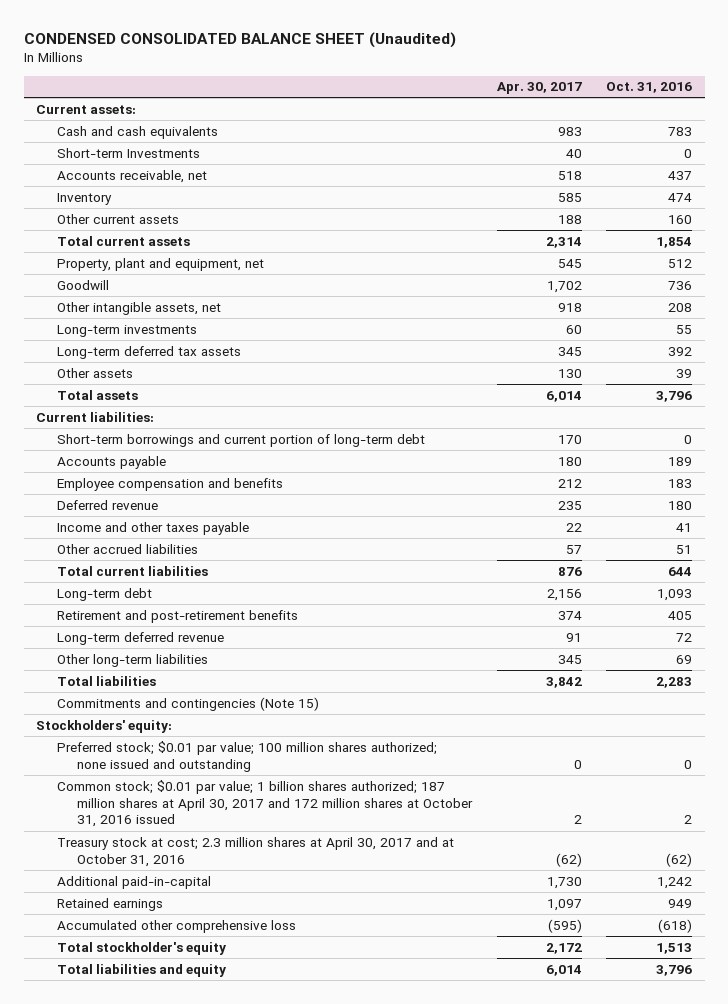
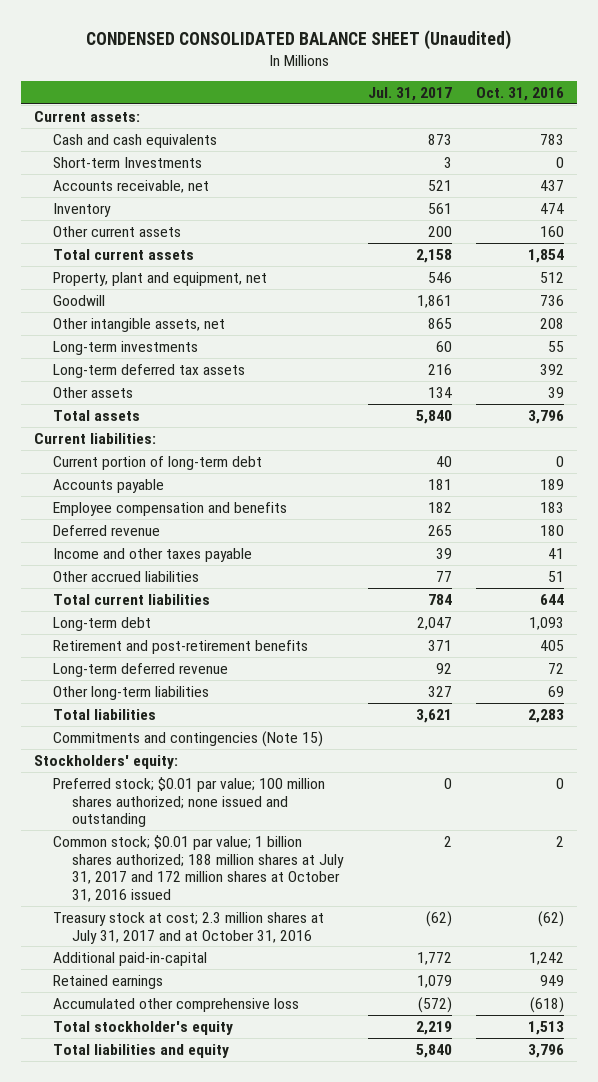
[496,82,582,95] Apr. 30, 2017 -> none
none -> [367,86,452,101] Jul. 31, 2017
[56,433,425,447] Short-term borrowings and current portion of long-term debt -> [52,455,262,470] Current portion of long-term debt
[56,779,474,828] Common stock; $0.01 par value; 1 billion shares authorized; 187 million shares at April 30, 2017 and 172 million shares at October 31, 2016 issued -> [52,834,344,903] Common stock; $0.01 par value; 1 billion shares authorized; 188 million shares at July 31, 2017 and 172 million shares at October 31, 2016 issued
[56,836,454,867] Treasury stock at cost; 2.3 million shares at April 30, 2017 and at October 31, 2016 -> [52,911,324,944] Treasury stock at cost; 2.3 million shares at July 31, 2017 and at October 31, 2016

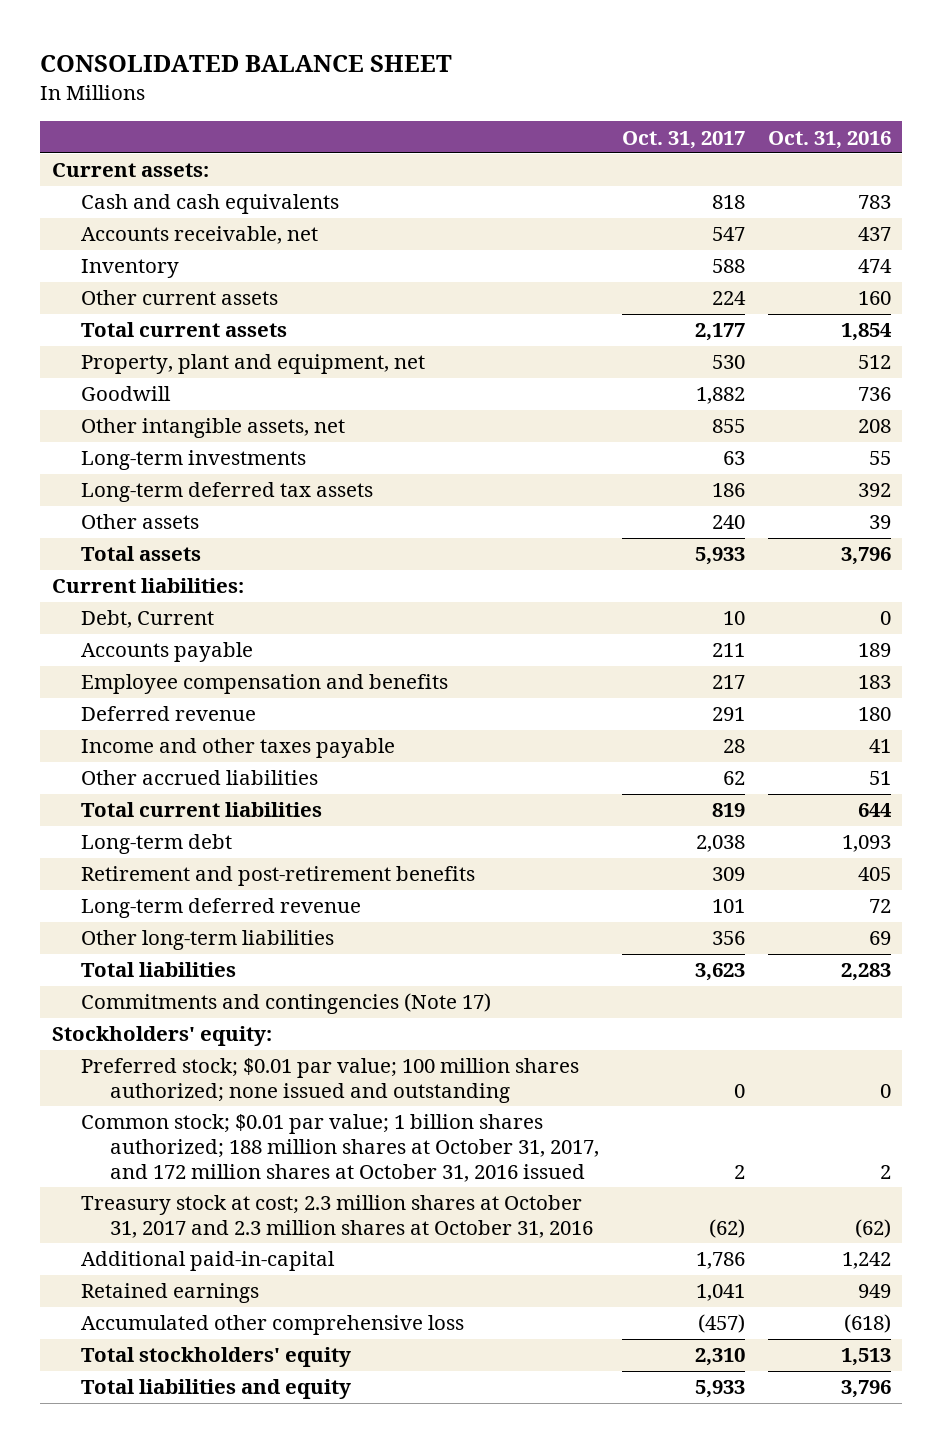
[86,30,512,51] CONDENSED CONSOLIDATED BALANCE SHEET (Unaudited) -> [40,55,453,73] CONSOLIDATED BALANCE SHEET
[367,86,452,101] Jul. 31, 2017 -> none
none -> [621,130,745,149] Oct. 31, 2017
[52,156,202,168] Short-term Investments -> none
[52,455,262,470] Current portion of long-term debt -> [80,610,214,629] Debt, Current
[52,730,323,747] Commitments and contingencies (Note 15) -> [80,993,491,1015] Commitments and contingencies (Note 17)
[52,834,344,903] Common stock; $0.01 par value; 1 billion shares authorized; 188 million shares at July 31, 2017 and 172 million shares at October 31, 2016 issued -> [80,1114,600,1182] Common stock; $0.01 par value; 1 billion shares authorized; 188 million shares at October 31, 2017, and 172 million shares at October 31, 2016 issued
[52,911,324,944] Treasury stock at cost; 2.3 million shares at July 31, 2017 and at October 31, 2016 -> [80,1195,594,1239] Treasury stock at cost; 2.3 million shares at October 31, 2017 and 2.3 million shares at October 31, 2016
[52,1020,233,1035] Total stockholder's equity -> [80,1347,351,1368] Total stockholders' equity

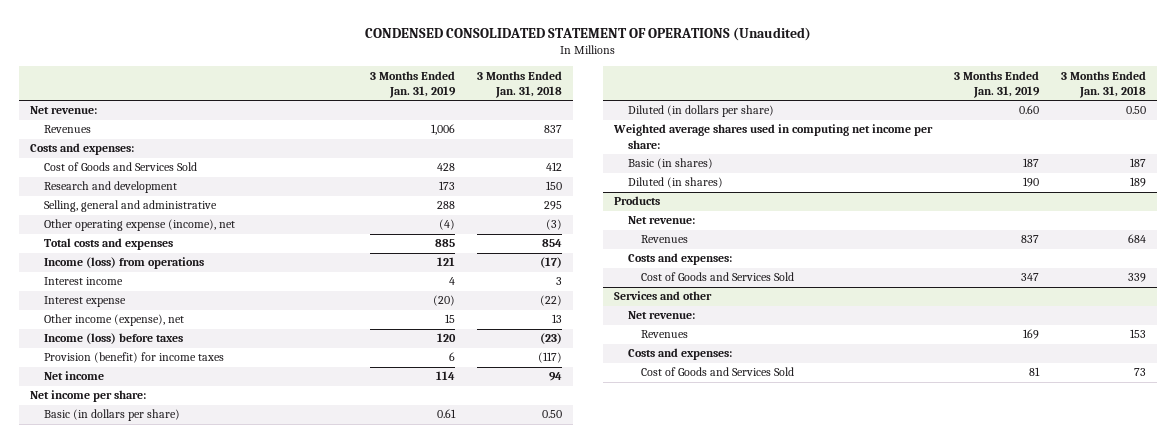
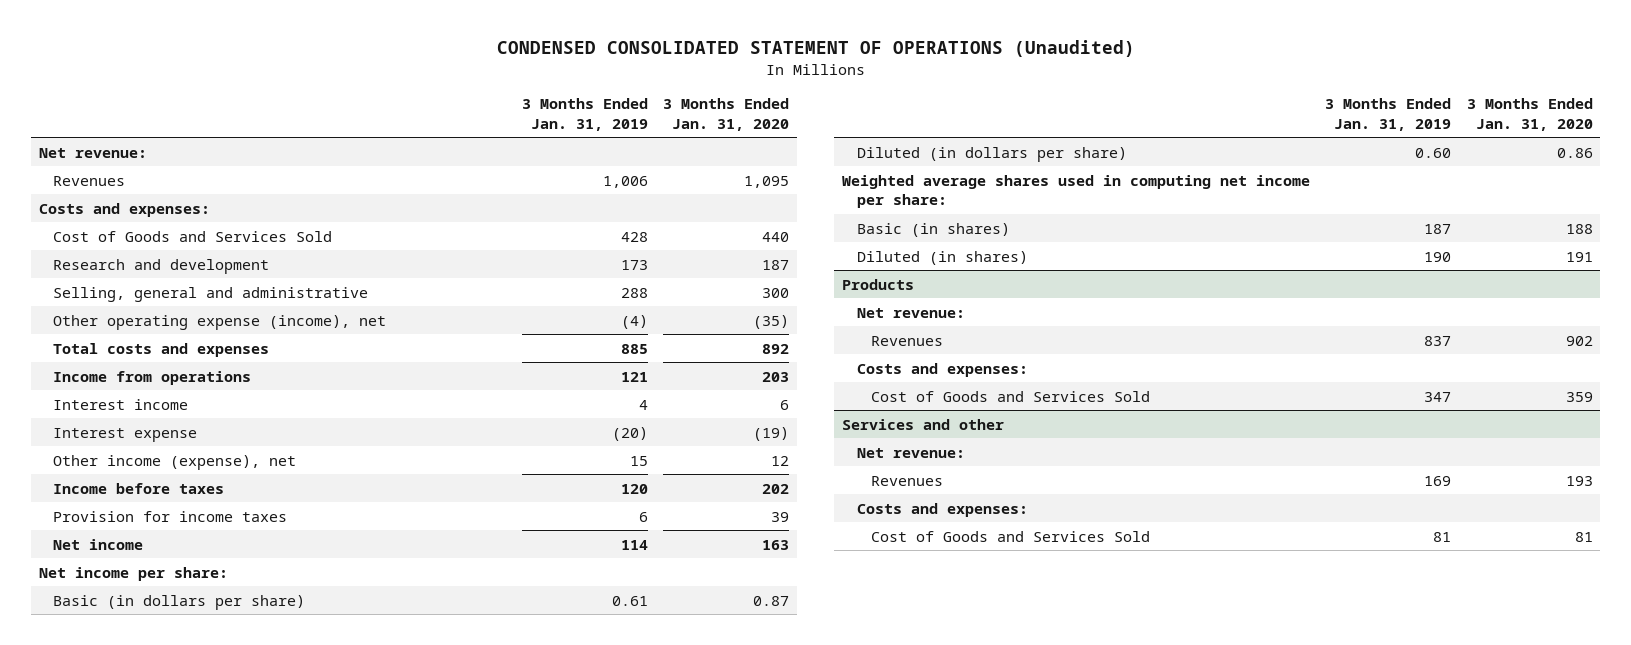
[477,70,563,98] 3 Months Ended Jan. 31, 2018 -> none
none -> [663,98,790,131] 3 Months Ended Jan. 31, 2020
[43,257,204,270] Income (loss) from operations -> [53,370,252,385] Income from operations
[43,333,183,345] Income (loss) before taxes -> [53,482,225,494] Income before taxes
[43,352,224,364] Provision (benefit) for income taxes -> [53,510,288,522] Provision for income taxes

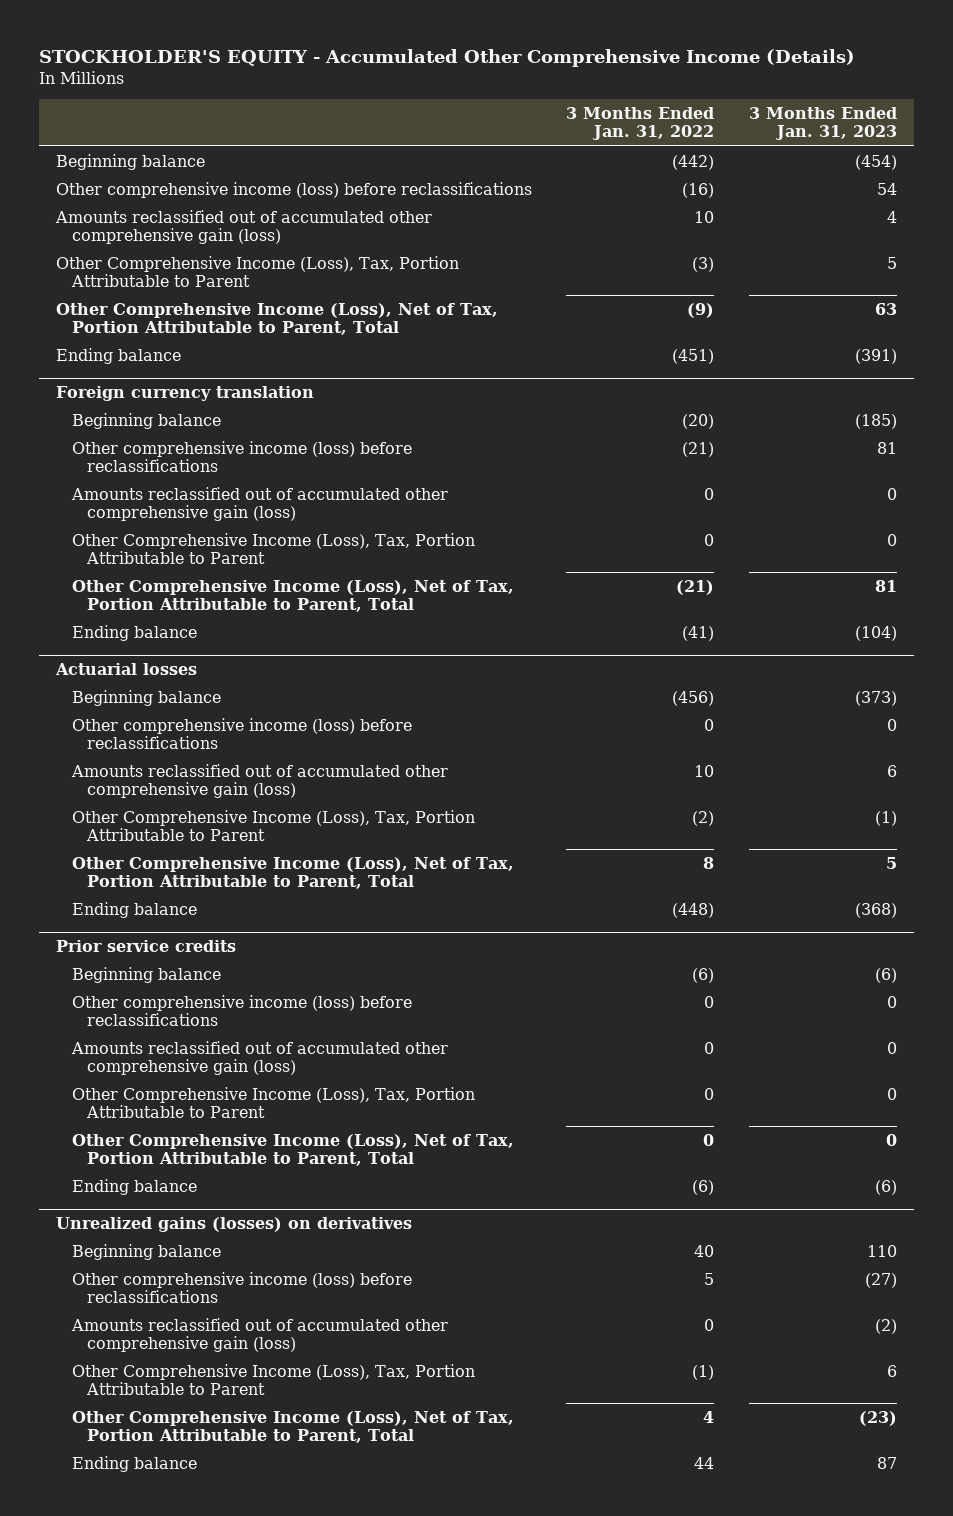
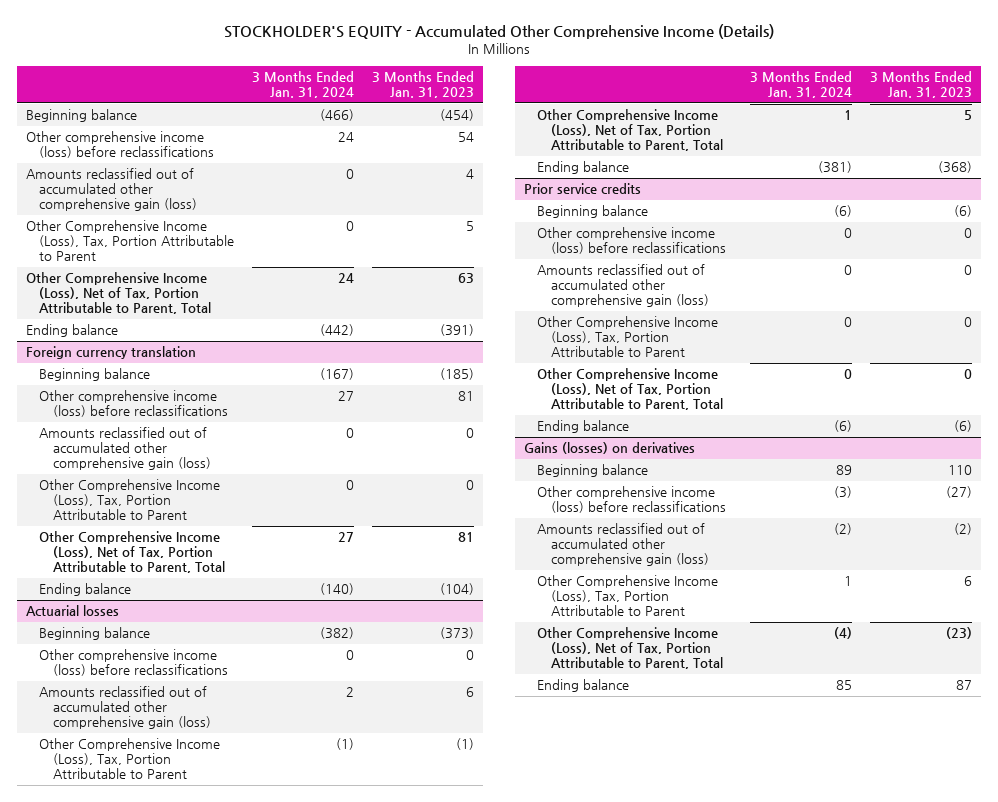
[566,106,715,141] 3 Months Ended Jan. 31, 2022 -> none
none -> [252,71,355,99] 3 Months Ended Jan. 31, 2024
[55,1216,412,1232] Unrealized gains (losses) on derivatives -> [523,442,695,455] Gains (losses) on derivatives

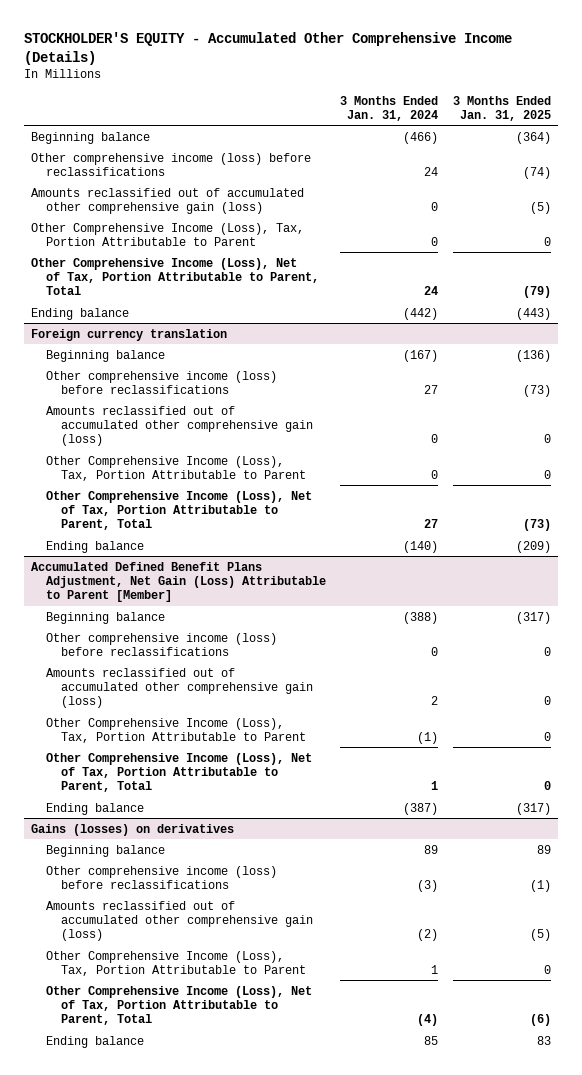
[372,71,475,99] 3 Months Ended Jan. 31, 2023 -> none
none -> [452,95,551,121] 3 Months Ended Jan. 31, 2025
[25,605,119,617] Actuarial losses -> [31,561,327,603] Accumulated Defined Benefit Plans Adjustment, Net Gain (Loss) Attributable to Parent [Member]
[320,627,355,640] (382) -> [403,611,439,624] (388)
[523,183,641,195] Prior service credits -> none
[537,205,649,219] Beginning balance -> none
[537,227,726,255] Other comprehensive income (loss) before reclassifications -> none
[537,264,709,308] Amounts reclassified out of accumulated other comprehensive gain (loss) -> none
[537,316,719,358] Other Comprehensive Income (Loss), Tax, Portion Attributable to Parent -> none
[537,368,723,411] Other Comprehensive Income (Loss), Net of Tax, Portion Attributable to Parent, Total -> none
[537,420,630,434] Ending balance -> none
[818,161,853,174] (381) -> [403,802,439,815] (387)

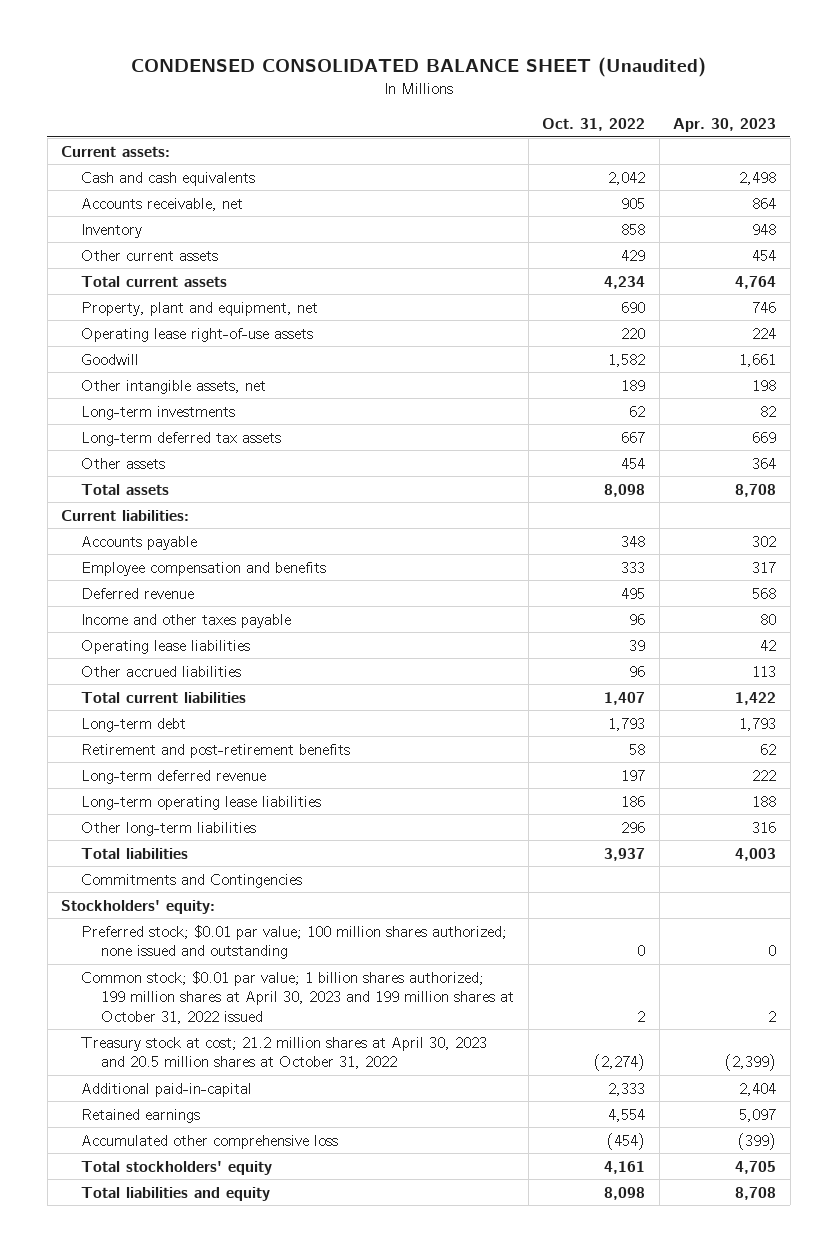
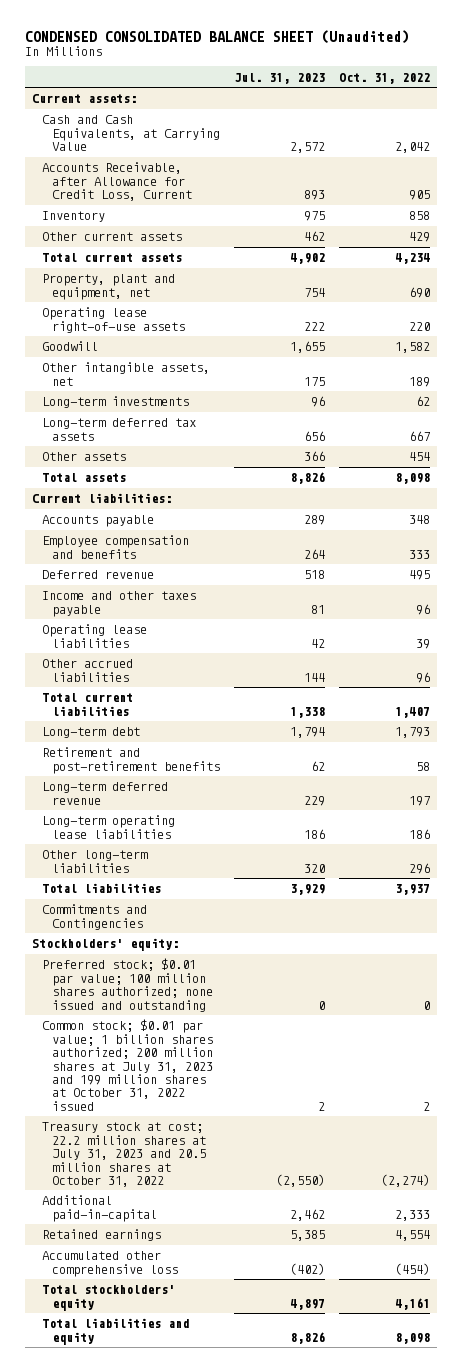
[673,117,777,132] Apr. 30, 2023 -> none
none -> [234,72,326,84] Jul. 31, 2023
[81,171,256,186] Cash and cash equivalents -> [42,115,220,152] Cash and Cash Equivalents, at Carrying Value
[81,197,244,211] Accounts receivable, net -> [42,162,192,202] Accounts Receivable, after Allowance for Credit Loss, Current
[81,970,515,1024] Common stock; $0.01 par value; 1 billion shares authorized; 199 million shares at April 30, 2023 and 199 million shares at October 31, 2022 issued -> [42,1019,213,1111] Common stock; $0.01 par value; 1 billion shares authorized; 200 million shares at July 31, 2023 and 199 million shares at October 31, 2022 issued
[81,1036,488,1070] Treasury stock at cost; 21.2 million shares at April 30, 2023 and 20.5 million shares at October 31, 2022 -> [42,1122,206,1187] Treasury stock at cost; 22.2 million shares at July 31, 2023 and 20.5 million shares at October 31, 2022

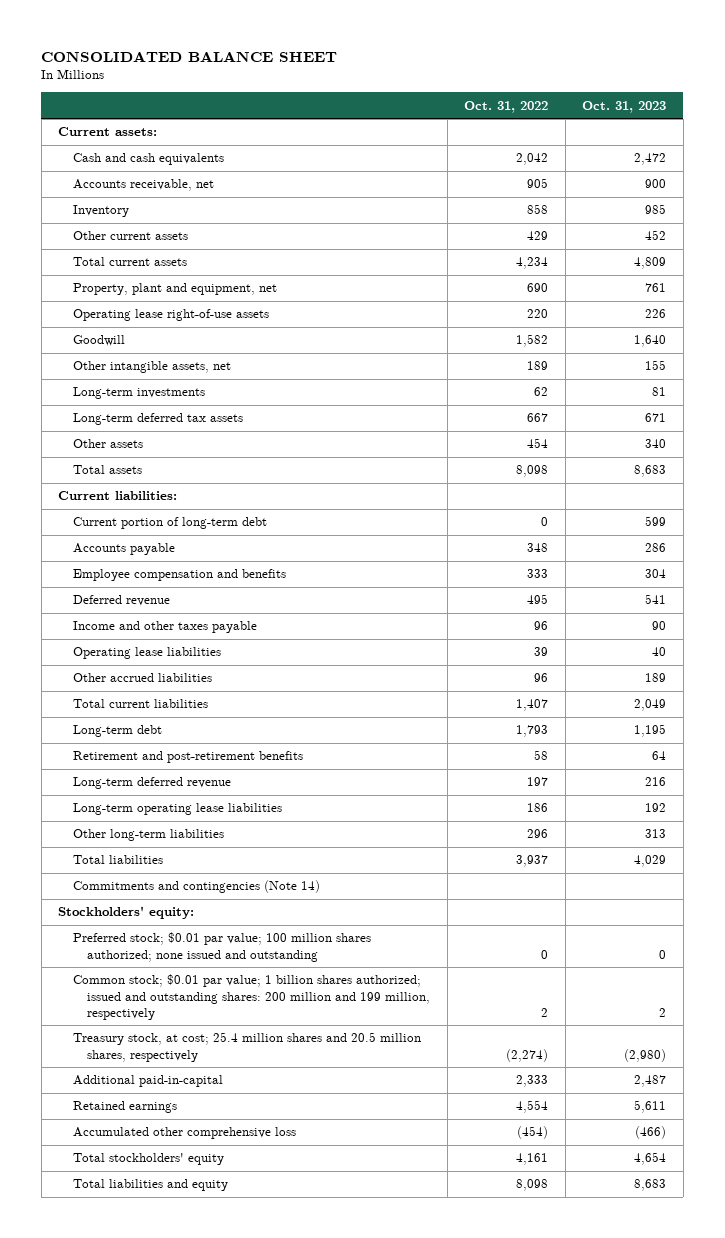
[25,29,410,44] CONDENSED CONSOLIDATED BALANCE SHEET (Unaudited) -> [41,50,338,62] CONSOLIDATED BALANCE SHEET
[234,72,326,84] Jul. 31, 2023 -> none
none -> [582,100,667,113] Oct. 31, 2023
[42,115,220,152] Cash and Cash Equivalents, at Carrying Value -> [72,153,224,166] Cash and cash equivalents
[42,162,192,202] Accounts Receivable, after Allowance for Credit Loss, Current -> [72,179,214,192] Accounts receivable, net
none -> [72,517,267,530] Current portion of long-term debt
[42,904,148,930] Commitments and Contingencies -> [72,880,320,894] Commitments and contingencies (Note 14)
[42,1019,213,1111] Common stock; $0.01 par value; 1 billion shares authorized; 200 million shares at July 31, 2023 and 199 million shares at October 31, 2022 issued -> [72,974,431,1020] Common stock; $0.01 par value; 1 billion shares authorized; issued and outstanding shares: 200 million and 199 million, respectively
[42,1122,206,1187] Treasury stock at cost; 22.2 million shares at July 31, 2023 and 20.5 million shares at October 31, 2022 -> [72,1032,421,1062] Treasury stock, at cost; 25.4 million shares and 20.5 million shares, respectively

